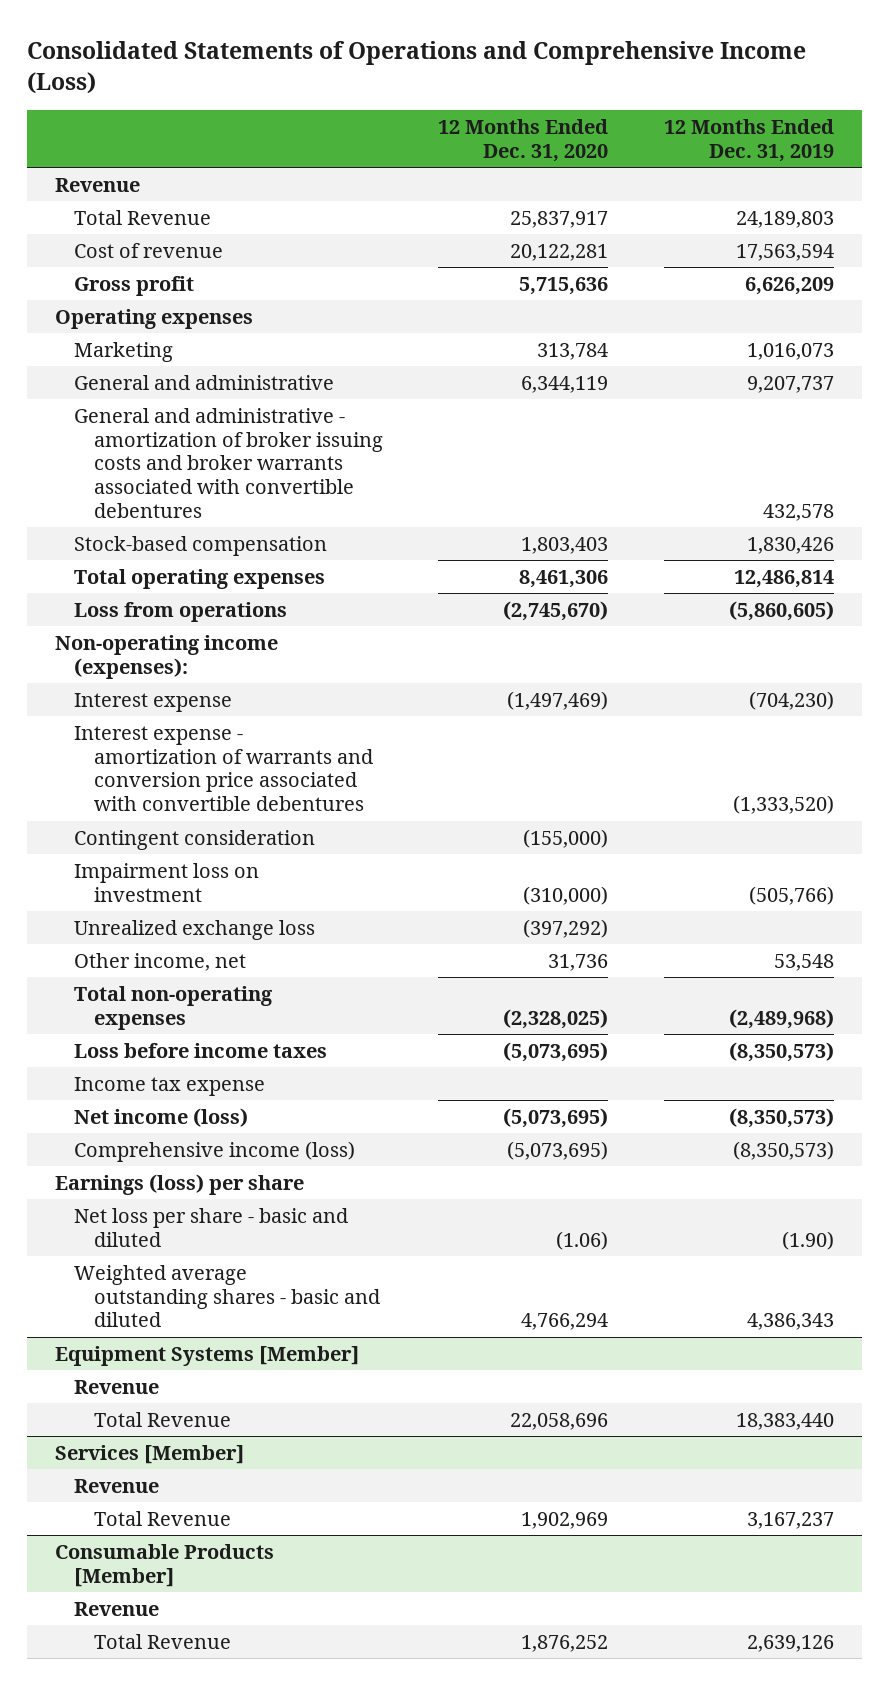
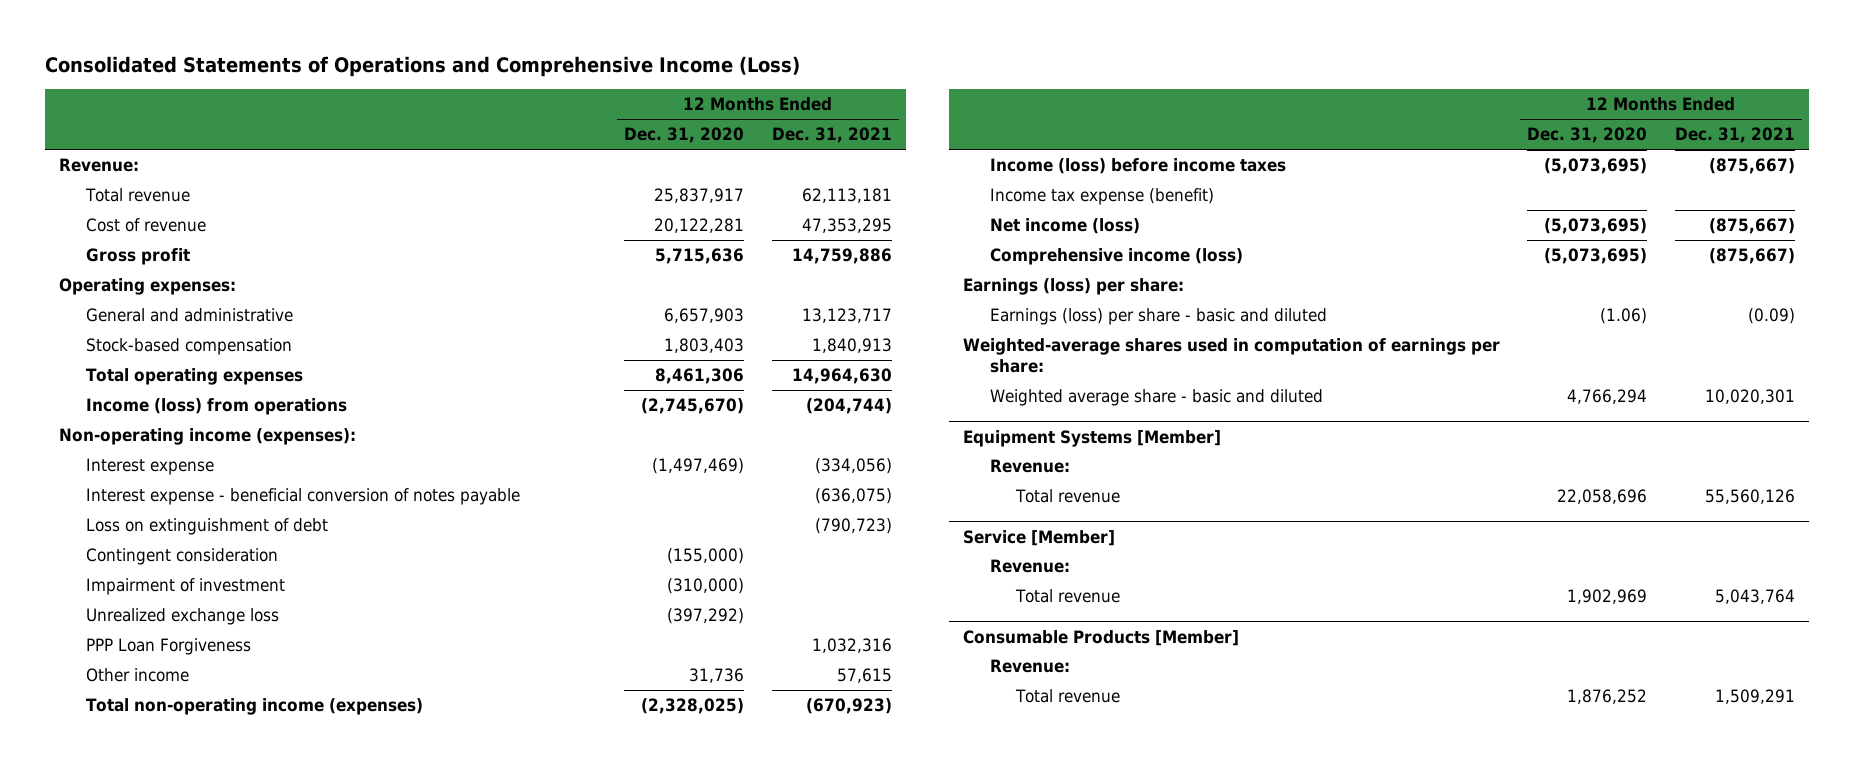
[664,119,835,163] 12 Months Ended Dec. 31, 2019 -> none
none -> [771,127,892,144] Dec. 31, 2021
[55,177,141,192] Revenue -> [59,158,140,173] Revenue:
[74,209,212,225] Total Revenue -> [84,188,190,203] Total revenue
[74,341,174,362] Marketing -> none
[74,407,383,518] General and administrative - amortization of broker issuing costs and broker warrants associated with convertible debentures -> none
[55,308,254,329] Operating expenses -> [59,278,237,296] Operating expenses:
[521,375,609,393] 6,344,119 -> [663,308,744,324] 6,657,903
[74,601,288,622] Loss from operations -> [85,398,347,416] Income (loss) from operations
[74,725,373,812] Interest expense - amortization of warrants and conversion price associated with convertible debentures -> [85,488,520,506] Interest expense - beneficial conversion of notes payable
none -> [85,518,328,536] Loss on extinguishment of debt
[74,862,260,902] Impairment loss on investment -> none
none -> [85,578,285,596] Impairment of investment
none -> [85,638,251,656] PPP Loan Forgiveness
[74,952,247,971] Other income, net -> [85,668,189,683] Other income
[74,985,274,1030] Total non-operating expenses -> [85,698,423,716] Total non-operating income (expenses)
[74,1042,328,1058] Loss before income taxes -> [989,158,1286,175] Income (loss) before income taxes
[74,1076,266,1096] Income tax expense -> [989,188,1214,206] Income tax expense (benefit)
[55,1173,305,1195] Earnings (loss) per share -> [962,278,1184,296] Earnings (loss) per share:
[74,1207,349,1247] Net loss per share - basic and diluted -> [989,308,1327,326] Earnings (loss) per share - basic and diluted
none -> [962,338,1500,373] Weighted-average shares used in computation of earnings per share:
[74,1264,380,1328] Weighted average outstanding shares - basic and diluted -> [989,389,1323,407] Weighted average share - basic and diluted
[74,1379,160,1394] Revenue -> [989,459,1070,474] Revenue:
[93,1411,231,1427] Total Revenue -> [1015,489,1121,504] Total revenue
[55,1444,245,1464] Services [Member] -> [962,529,1115,546] Service [Member]
[74,1478,160,1493] Revenue -> [989,559,1070,574] Revenue:
[93,1510,231,1526] Total Revenue -> [1015,589,1121,604] Total revenue
[74,1601,160,1616] Revenue -> [989,659,1070,674] Revenue:
[93,1633,231,1649] Total Revenue -> [1015,689,1121,704] Total revenue

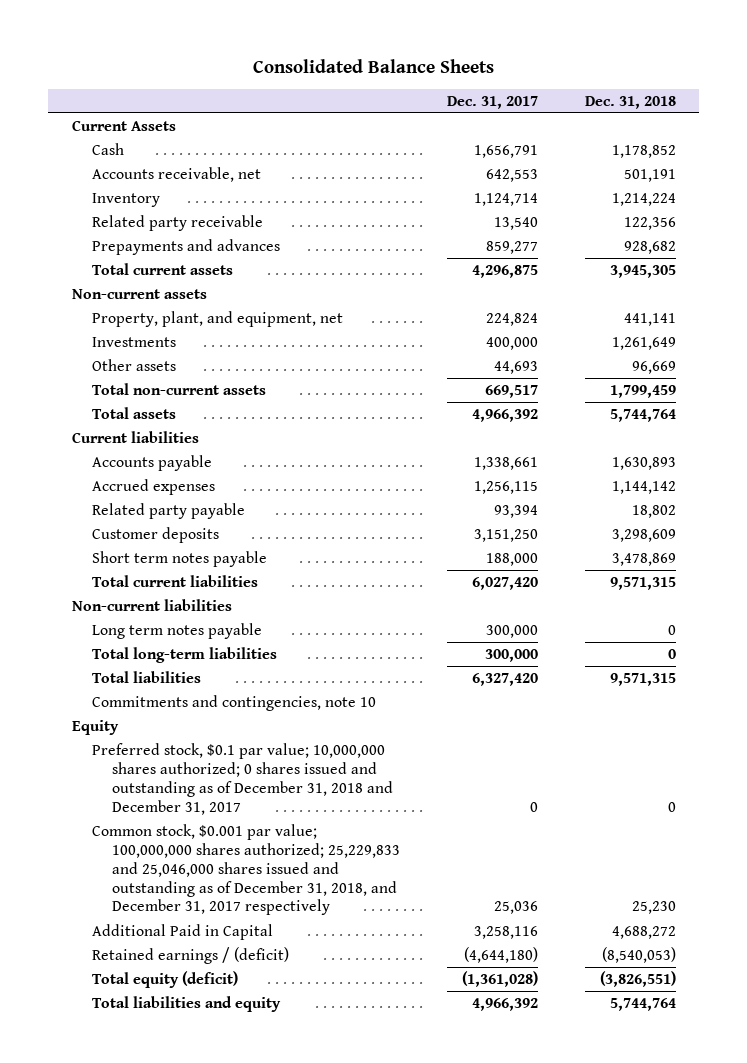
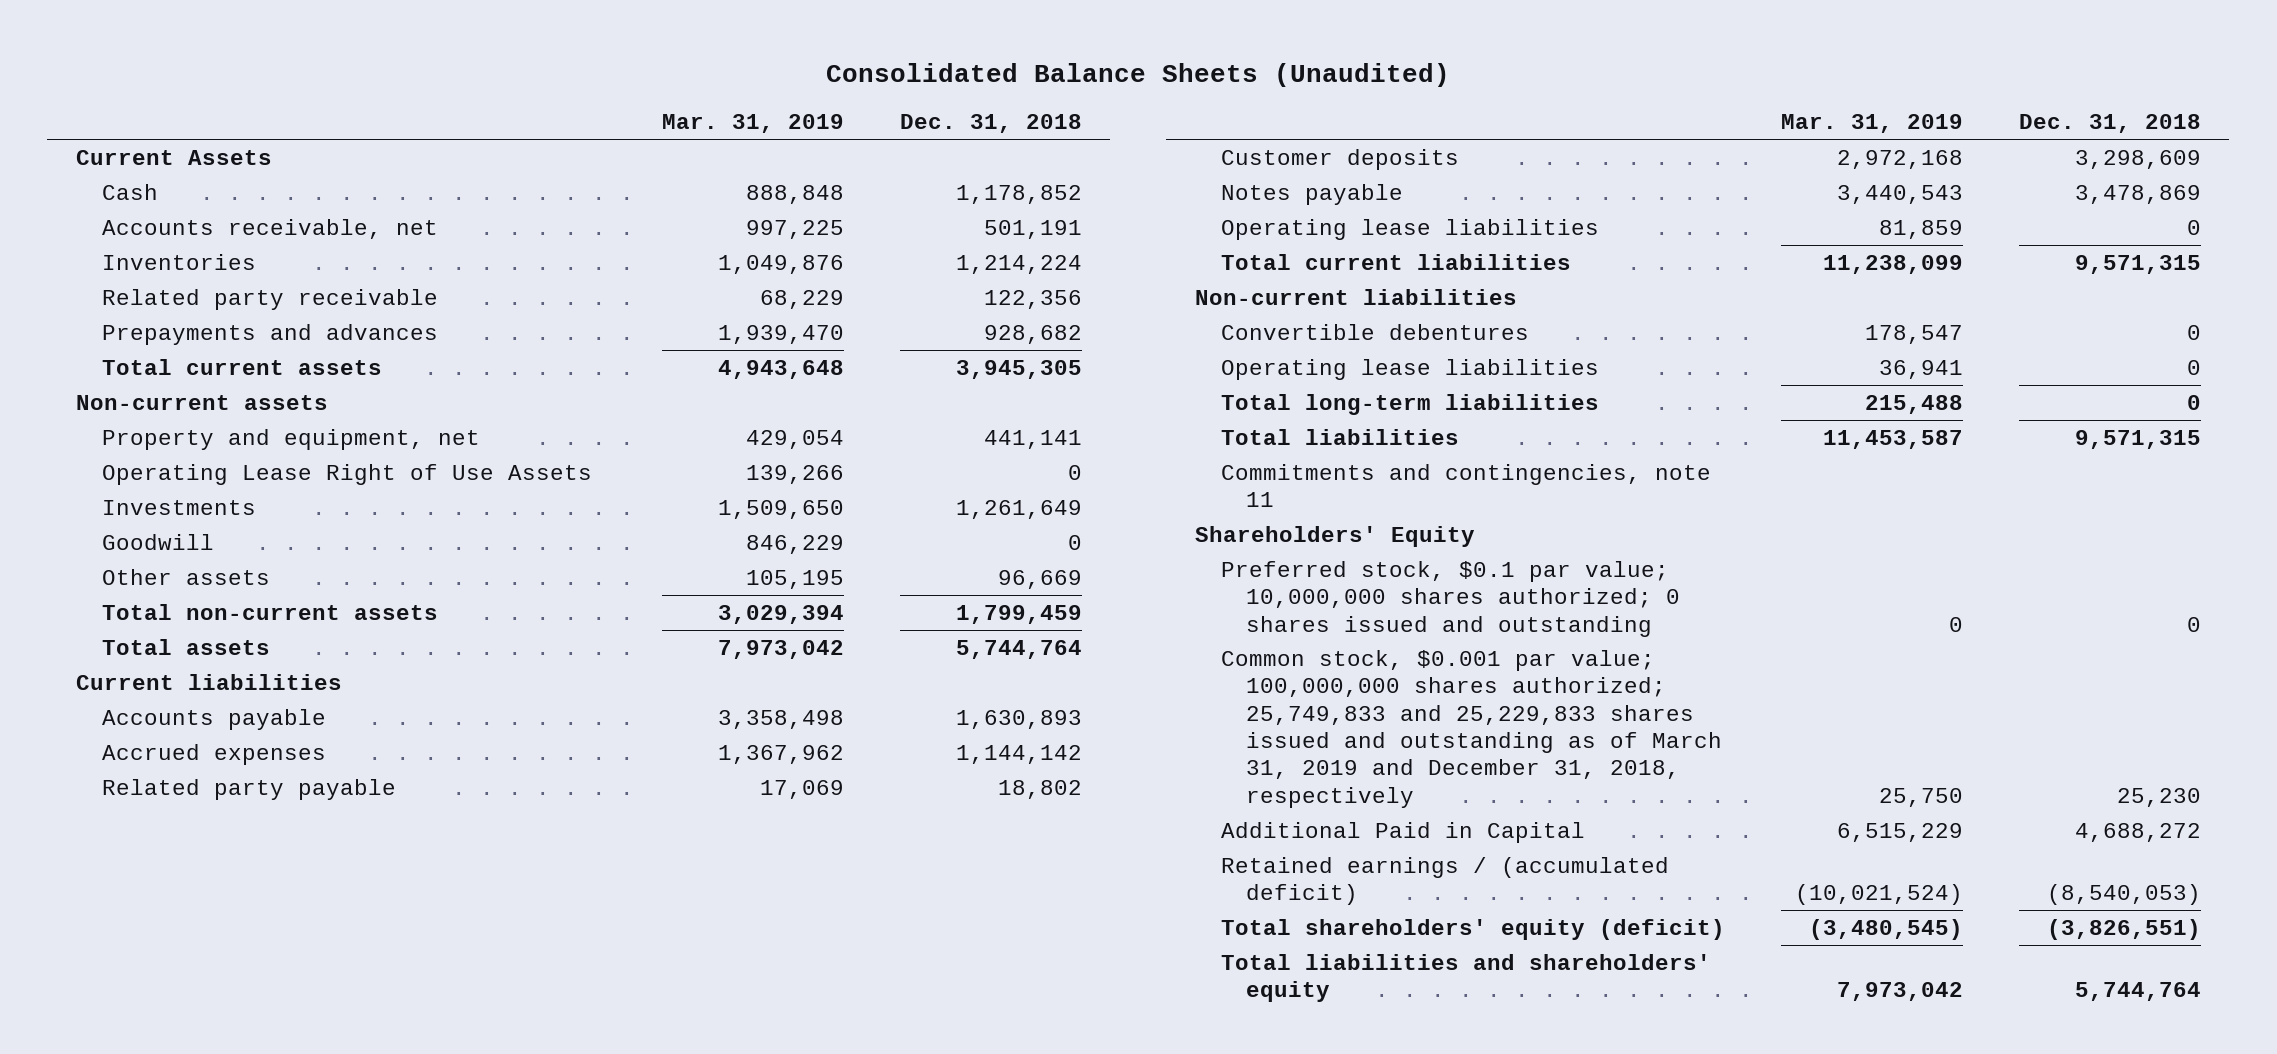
[252,58,494,73] Consolidated Balance Sheets -> [826,63,1451,88] Consolidated Balance Sheets (Unaudited)
[446,95,538,109] Dec. 31, 2017 -> none
none -> [661,114,844,134] Mar. 31, 2019
[91,193,160,208] Inventory -> [101,253,256,270] Inventories
[91,311,343,328] Property, plant, and equipment, net -> [101,428,480,450] Property and equipment, net
none -> [101,463,592,485] Operating Lease Right of Use Assets
none -> [101,533,214,550] Goodwill
[91,551,267,568] Short term notes payable -> [1220,183,1403,205] Notes payable
none -> [1220,218,1599,240] Operating lease liabilities
[91,623,262,640] Long term notes payable -> none
none -> [1220,323,1529,340] Convertible debentures
none -> [1220,358,1599,380] Operating lease liabilities
[91,695,376,712] Commitments and contingencies, note 10 -> [1220,463,1711,508] Commitments and contingencies, note 11
[71,720,119,736] Equity -> [1194,525,1475,547] Shareholders' Equity
[91,743,393,815] Preferred stock, $0.1 par value; 10,000,000 shares authorized; 0 shares issued and outstanding as of December 31, 2018 and December 31, 2017 -> [1220,560,1681,637] Preferred stock, $0.1 par value; 10,000,000 shares authorized; 0 shares issued and outstanding
[91,824,400,916] Common stock, $0.001 par value; 100,000,000 shares authorized; 25,229,833 and 25,046,000 shares issued and outstanding as of December 31, 2018, and December 31, 2017 respectively -> [1220,649,1723,808] Common stock, $0.001 par value; 100,000,000 shares authorized; 25,749,833 and 25,229,833 shares issued and outstanding as of March 31, 2019 and December 31, 2018, respectively
[91,947,289,965] Retained earnings / (deficit) -> [1220,856,1669,906] Retained earnings / (accumulated deficit)
[91,971,238,989] Total equity (deficit) -> [1220,918,1725,940] Total shareholders' equity (deficit)
[91,996,281,1013] Total liabilities and equity -> [1220,953,1711,1003] Total liabilities and shareholders' equity

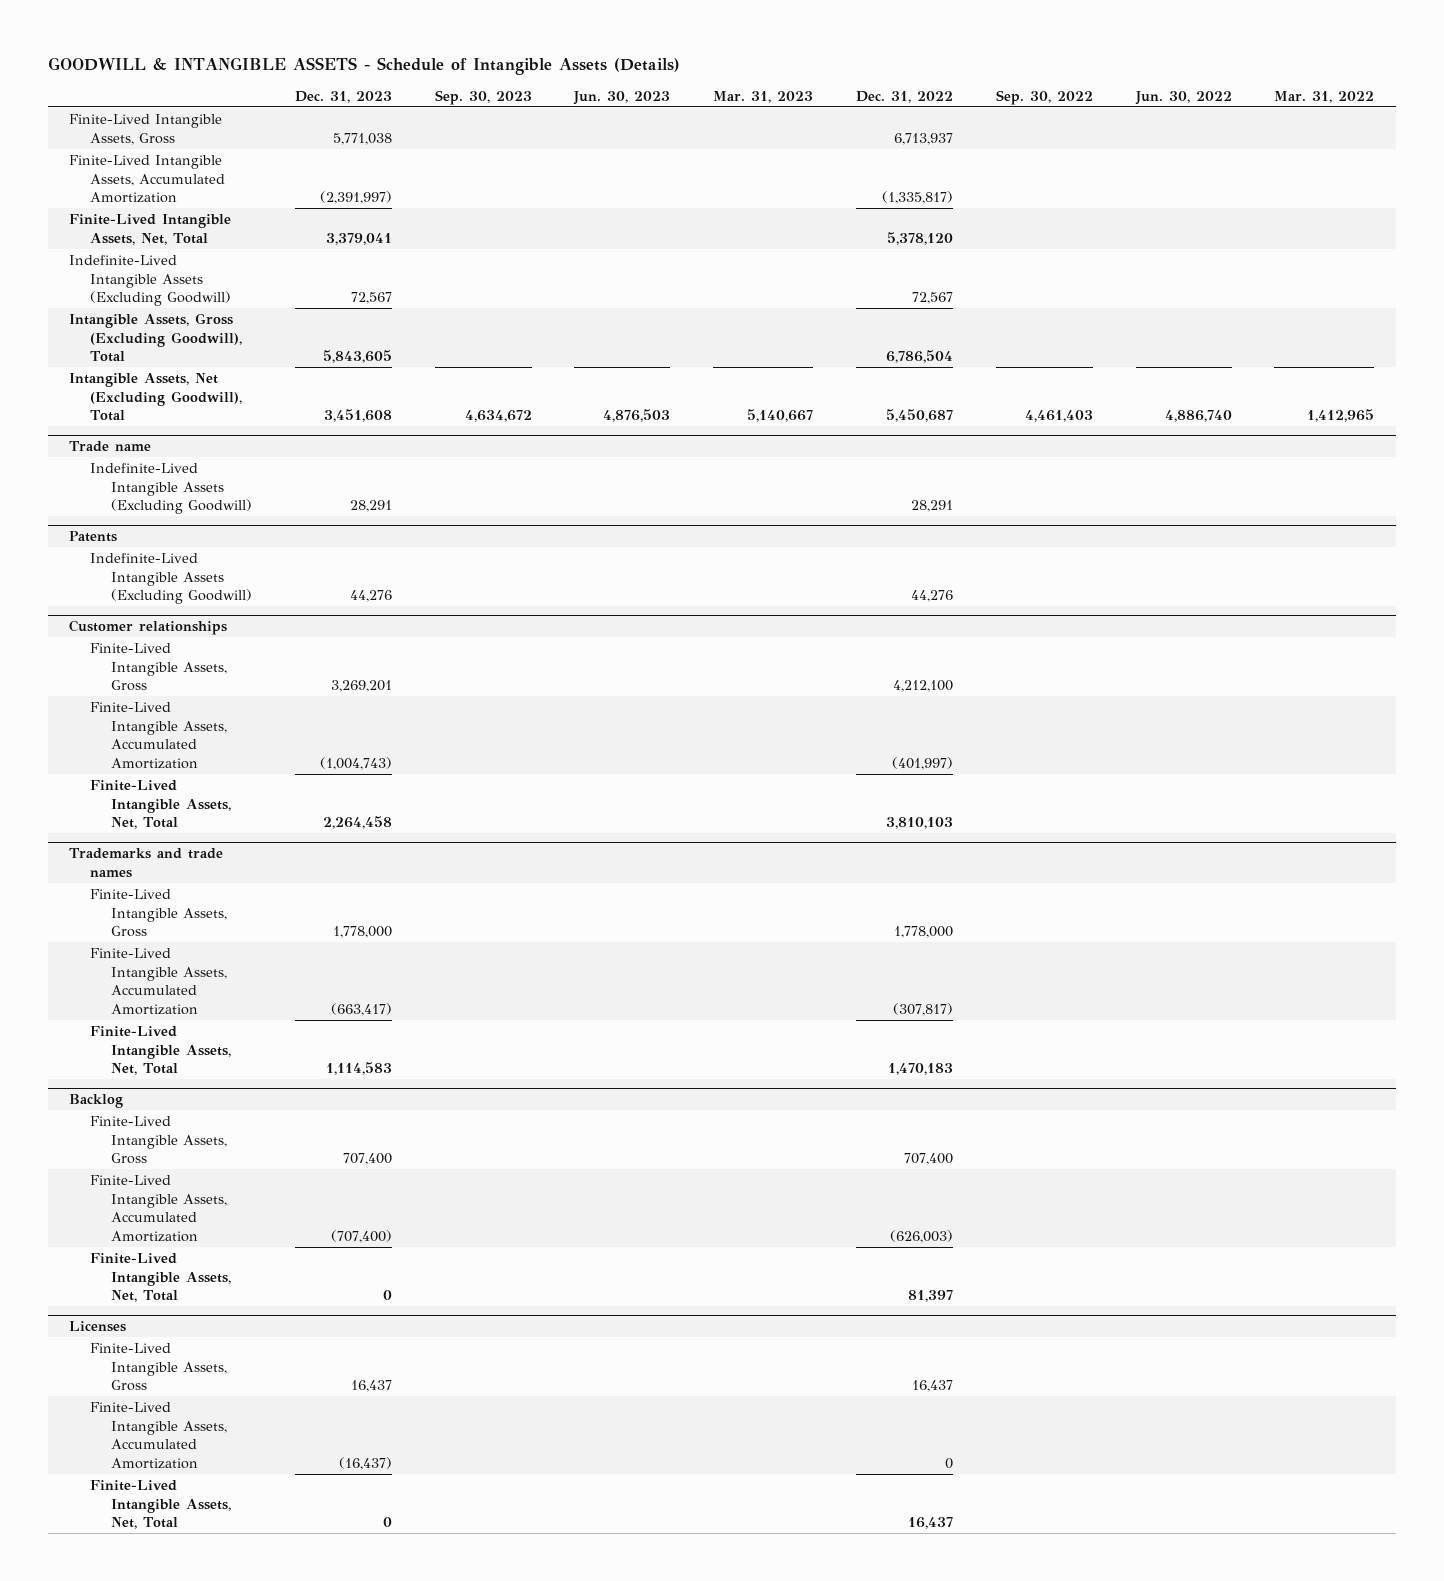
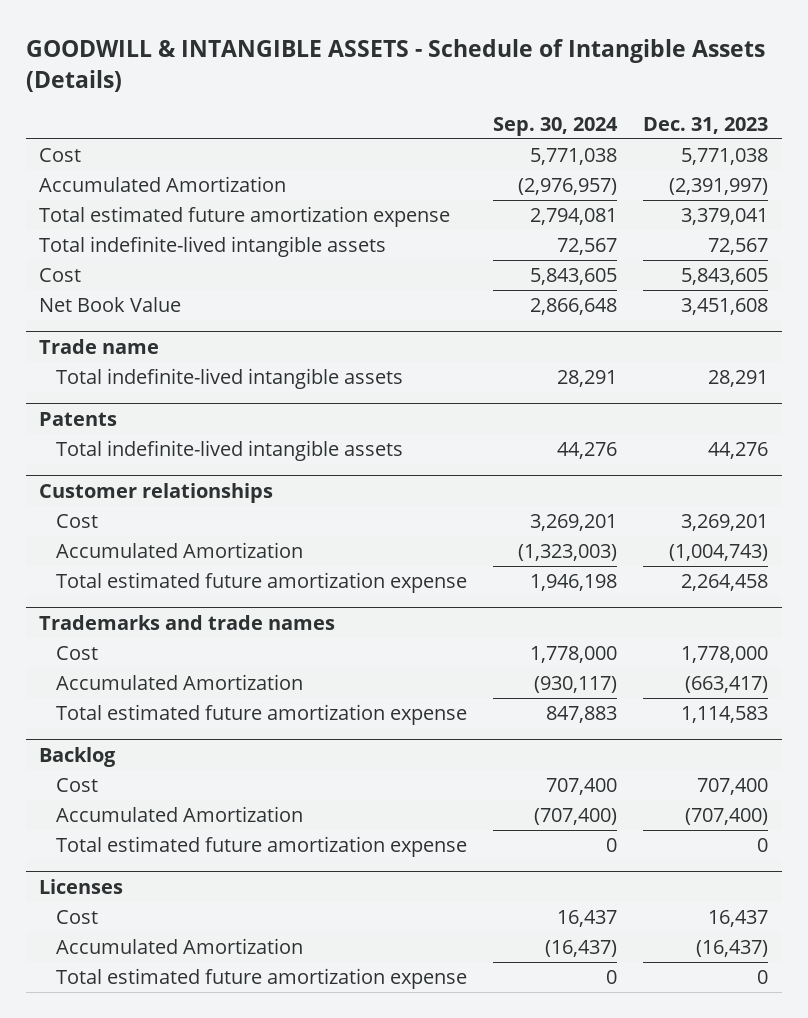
[434,89,532,105] Sep. 30, 2023 -> none
[573,90,671,105] Jun. 30, 2023 -> none
[713,90,814,103] Mar. 31, 2023 -> none
[856,90,954,103] Dec. 31, 2022 -> none
[995,89,1093,105] Sep. 30, 2022 -> none
[1134,90,1232,105] Jun. 30, 2022 -> none
[1274,90,1375,103] Mar. 31, 2022 -> none
none -> [492,116,618,136] Sep. 30, 2024
[69,114,223,145] Finite-Lived Intangible Assets, Gross -> [39,148,82,163] Cost
[69,155,226,204] Finite-Lived Intangible Assets, Accumulated Amortization -> [39,176,287,193] Accumulated Amortization
[69,214,232,245] Finite-Lived Intangible Assets, Net, Total -> [39,206,451,228] Total estimated future amortization expense
[69,255,232,307] Indefinite-Lived Intangible Assets (Excluding Goodwill) -> [39,236,387,258] Total indefinite-lived intangible assets
[69,313,243,363] Intangible Assets, Gross (Excluding Goodwill), Total -> [39,268,82,283] Cost
[69,373,243,422] Intangible Assets, Net (Excluding Goodwill), Total -> [39,297,182,313] Net Book Value
[90,463,253,515] Indefinite-Lived Intangible Assets (Excluding Goodwill) -> [55,368,403,390] Total indefinite-lived intangible assets
[90,553,253,605] Indefinite-Lived Intangible Assets (Excluding Goodwill) -> [55,440,403,462] Total indefinite-lived intangible assets
[90,643,228,692] Finite-Lived Intangible Assets, Gross -> [55,514,98,529] Cost
[90,702,228,769] Finite-Lived Intangible Assets, Accumulated Amortization -> [55,542,303,559] Accumulated Amortization
[90,780,232,830] Finite-Lived Intangible Assets, Net, Total -> [55,572,467,594] Total estimated future amortization expense
[90,889,228,938] Finite-Lived Intangible Assets, Gross -> [55,646,98,661] Cost
[90,948,228,1015] Finite-Lived Intangible Assets, Accumulated Amortization -> [55,674,303,691] Accumulated Amortization
[90,1026,232,1076] Finite-Lived Intangible Assets, Net, Total -> [55,704,467,726] Total estimated future amortization expense
[90,1116,228,1165] Finite-Lived Intangible Assets, Gross -> [55,778,98,793] Cost
[90,1175,228,1242] Finite-Lived Intangible Assets, Accumulated Amortization -> [55,806,303,823] Accumulated Amortization
[90,1253,232,1303] Finite-Lived Intangible Assets, Net, Total -> [55,836,467,858] Total estimated future amortization expense
[90,1343,228,1392] Finite-Lived Intangible Assets, Gross -> [55,910,98,925] Cost
[90,1402,228,1469] Finite-Lived Intangible Assets, Accumulated Amortization -> [55,938,303,955] Accumulated Amortization
[90,1480,232,1530] Finite-Lived Intangible Assets, Net, Total -> [55,968,467,990] Total estimated future amortization expense

